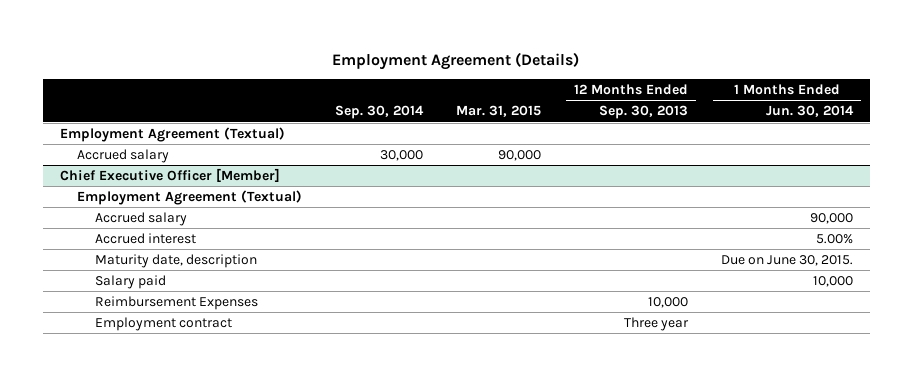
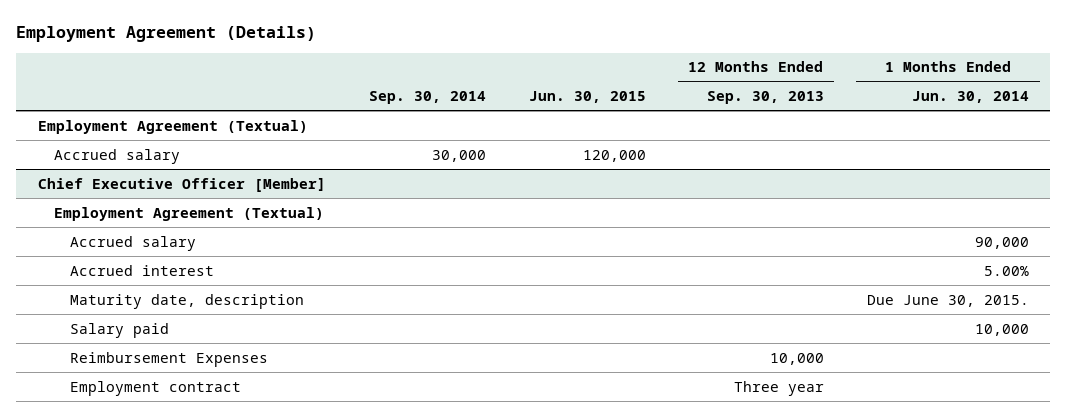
[456,105,542,118] Mar. 31, 2015 -> none
none -> [528,91,646,104] Jun. 30, 2015
[721,255,854,267] Due on June 30, 2015. -> [866,294,1029,307] Due June 30, 2015.

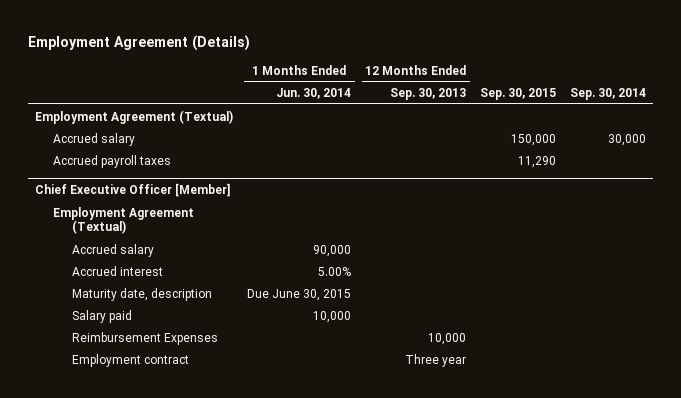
[528,91,646,104] Jun. 30, 2015 -> none
none -> [480,88,557,101] Sep. 30, 2015
none -> [53,154,172,168] Accrued payroll taxes
[866,294,1029,307] Due June 30, 2015. -> [247,288,352,301] Due June 30, 2015

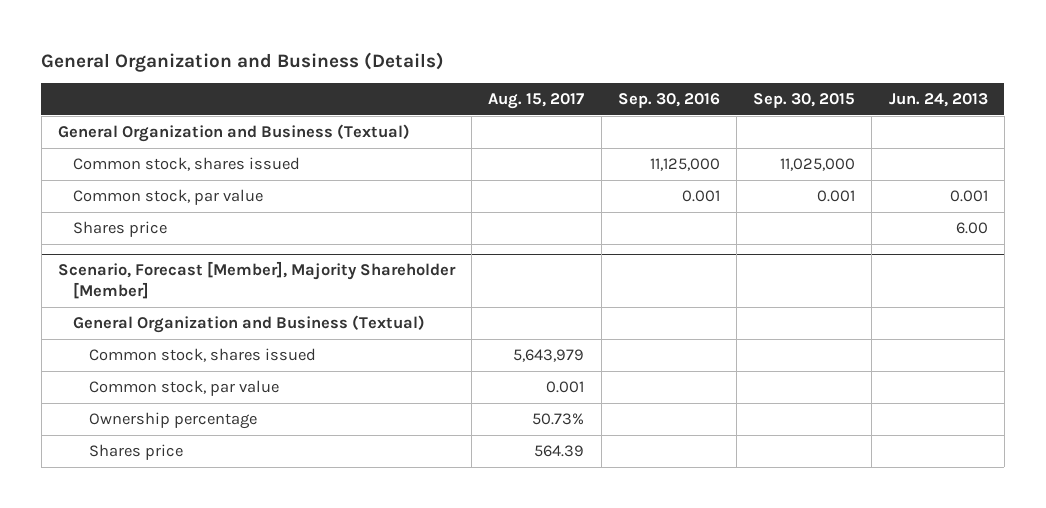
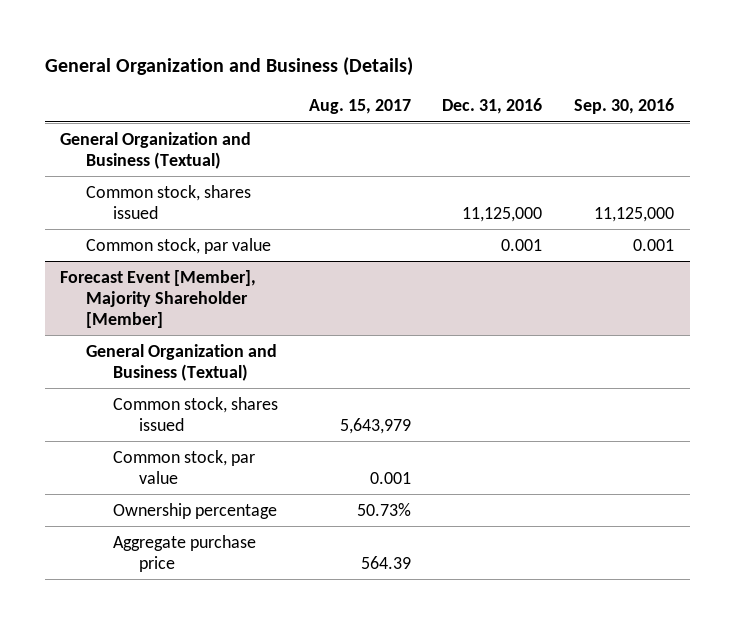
[753,93,856,109] Sep. 30, 2015 -> none
[888,93,988,108] Jun. 24, 2013 -> none
none -> [442,98,543,115] Dec. 31, 2016
[73,221,168,238] Shares price -> none
[57,261,456,300] Scenario, Forecast [Member], Majority Shareholder [Member] -> [60,269,257,328] Forecast Event [Member], Majority Shareholder [Member]
[88,444,183,461] Shares price -> [112,534,256,572] Aggregate purchase price

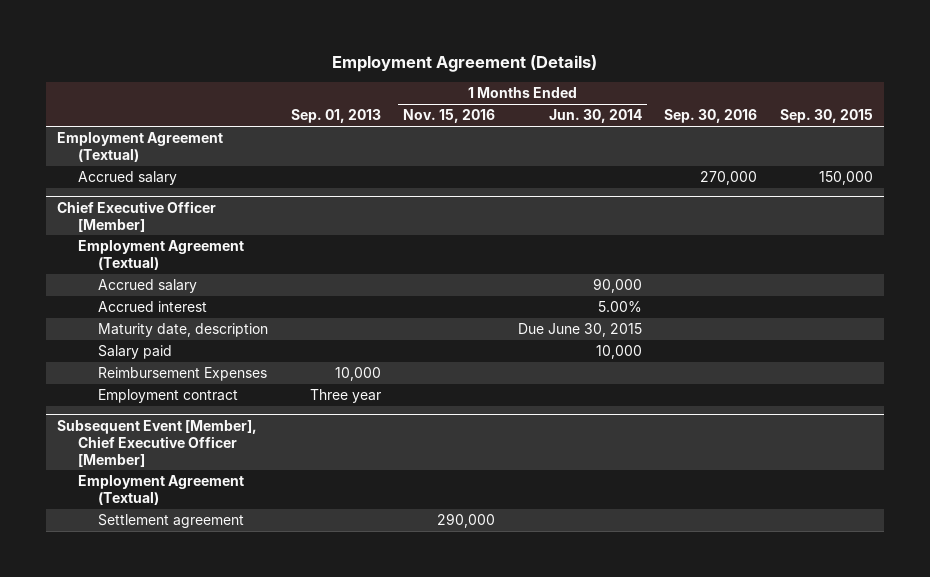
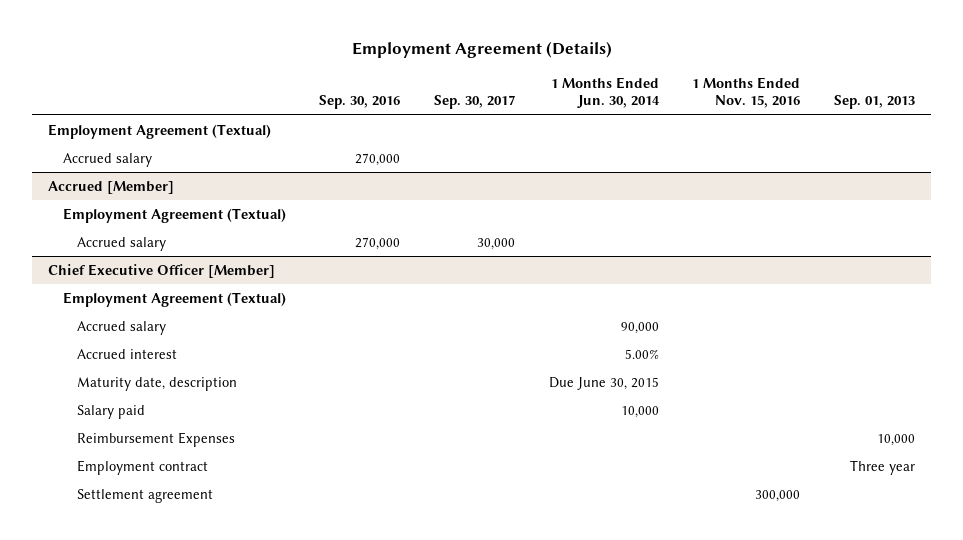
[779,109,873,124] Sep. 30, 2015 -> none
none -> [433,95,515,110] Sep. 30, 2017
none -> [48,180,175,194] Accrued [Member]
none -> [62,207,286,223] Employment Agreement (Textual)
none -> [77,236,167,251] Accrued salary
[57,419,258,467] Subsequent Event [Member], Chief Executive Officer [Member] -> none
[77,475,244,506] Employment Agreement (Textual) -> none
[98,514,245,529] Settlement agreement -> none
none -> [77,488,214,503] Settlement agreement

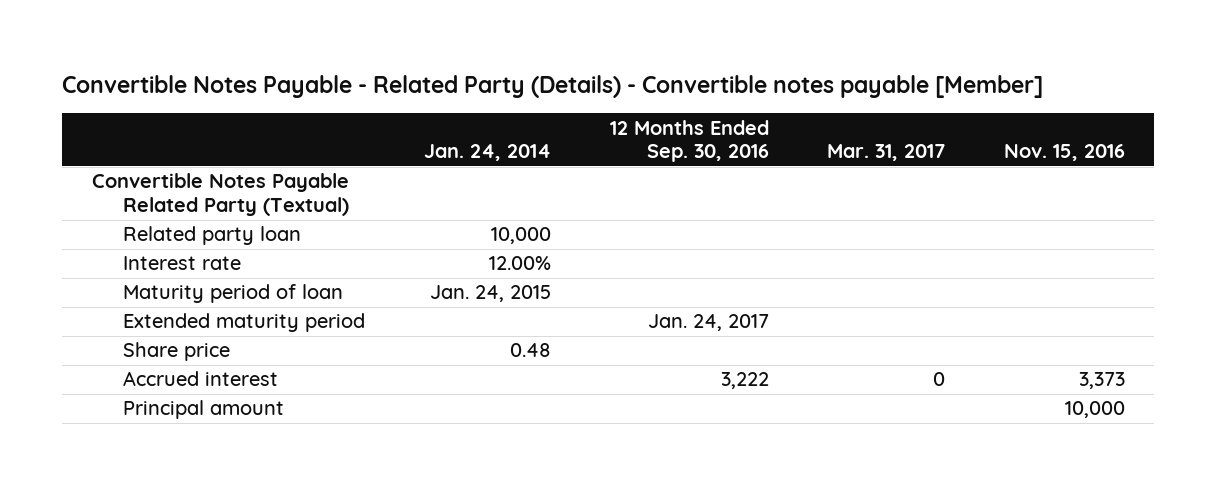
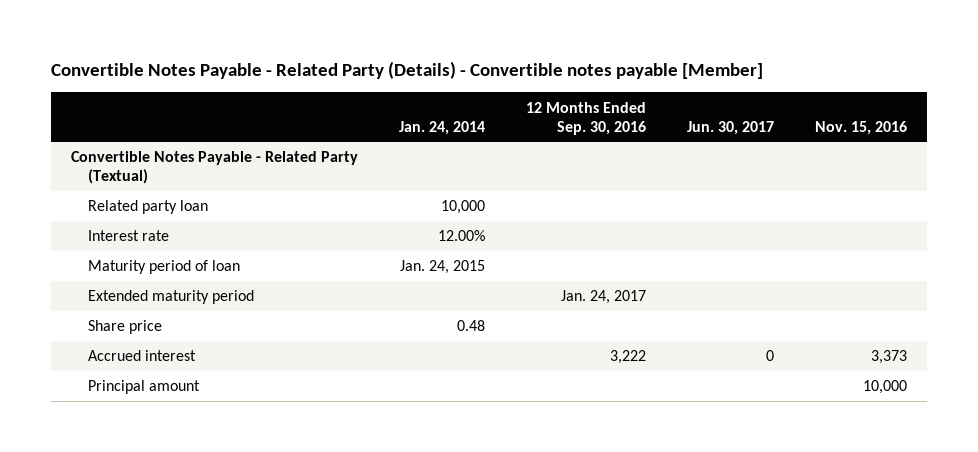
[827,144,946,162] Mar. 31, 2017 -> none
none -> [686,120,774,135] Jun. 30, 2017
[91,173,350,217] Convertible Notes Payable Related Party (Textual) -> [71,151,359,185] Convertible Notes Payable - Related Party (Textual)

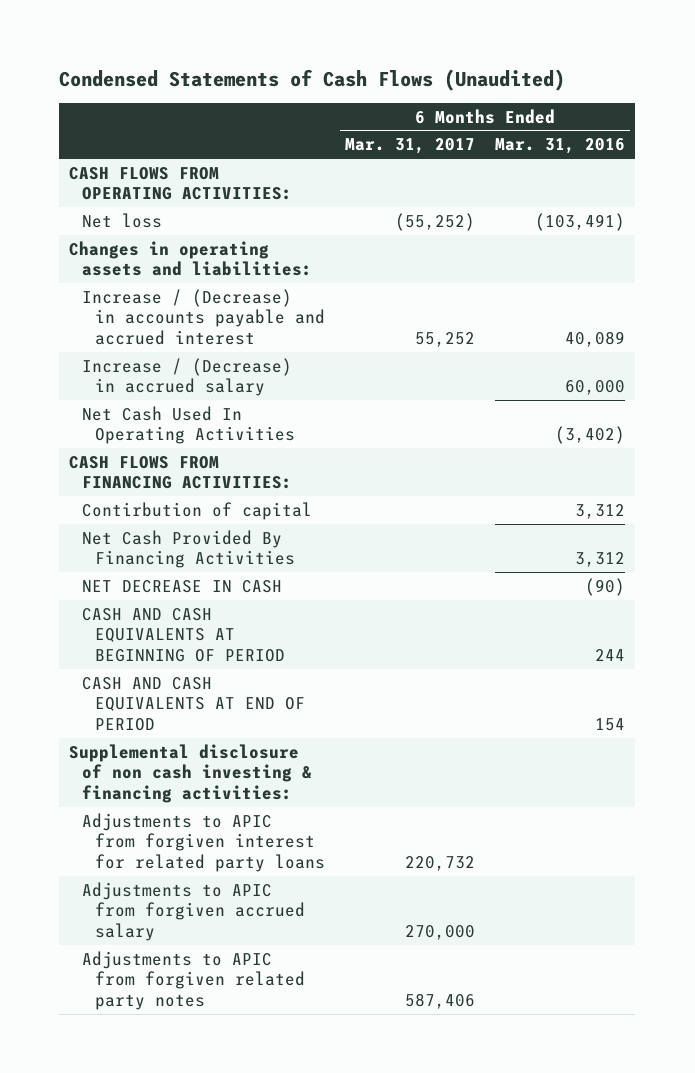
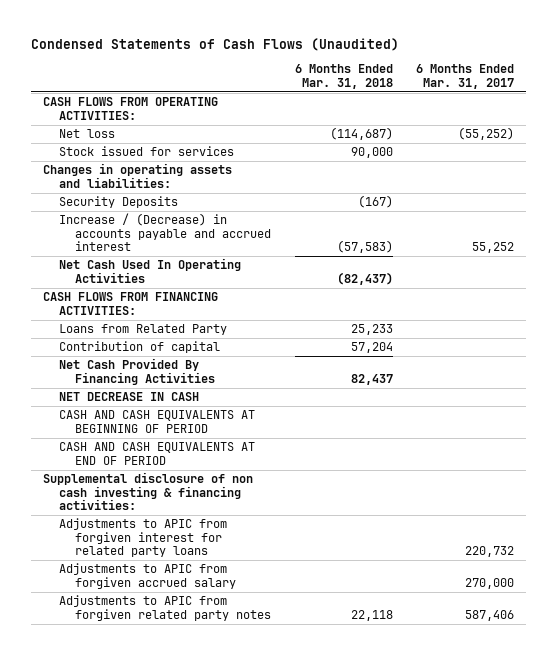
[495,138,626,155] Mar. 31, 2016 -> none
none -> [294,64,393,89] 6 Months Ended Mar. 31, 2018
none -> [58,146,234,157] Stock issued for services
none -> [58,196,178,209] Security Deposits
[82,357,293,397] Increase / (Decrease) in accrued salary -> none
none -> [58,324,227,336] Loans from Related Party
[82,501,313,520] Contirbution of capital -> [58,341,220,354] Contribution of capital

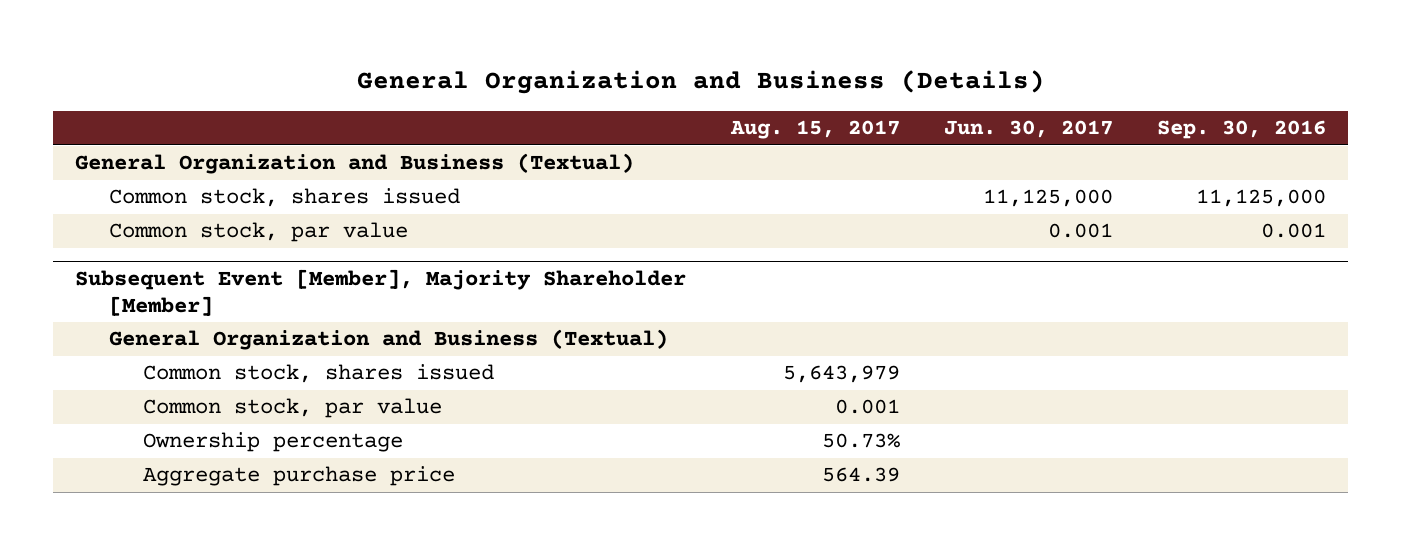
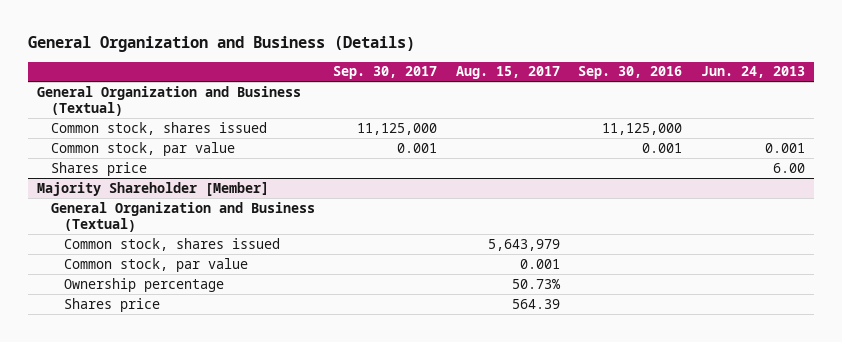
[943,120,1113,139] Jun. 30, 2017 -> none
none -> [333,66,438,80] Sep. 30, 2017
none -> [701,66,806,79] Jun. 24, 2013
none -> [50,161,147,176] Shares price
[75,268,687,316] Subsequent Event [Member], Majority Shareholder [Member] -> [37,181,270,196] Majority Shareholder [Member]
[143,466,456,487] Aggregate purchase price -> [64,297,161,312] Shares price

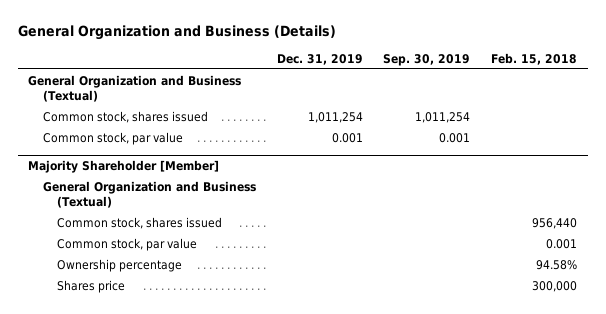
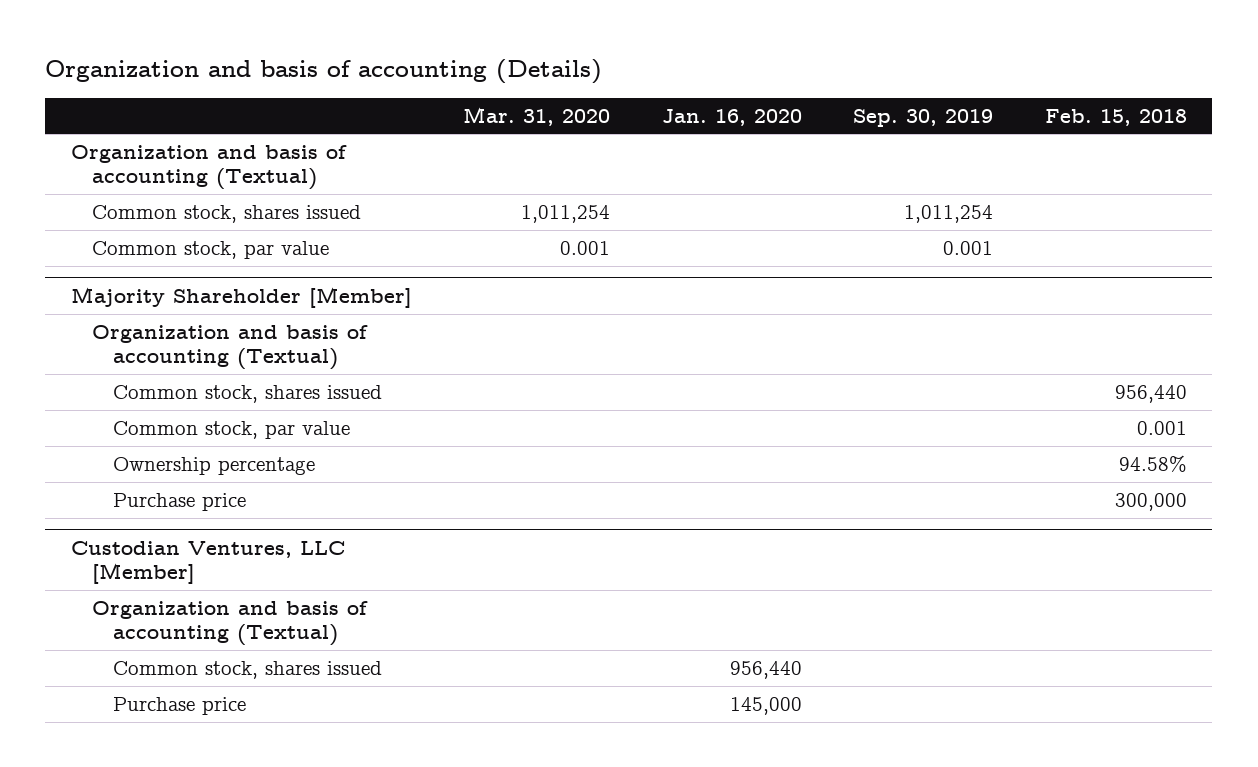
[17,25,336,41] General Organization and Business (Details) -> [45,59,603,85] Organization and basis of accounting (Details)
[276,53,363,65] Dec. 31, 2019 -> none
none -> [463,106,611,126] Mar. 31, 2020
none -> [661,108,802,126] Jan. 16, 2020
[28,74,242,102] General Organization and Business (Textual) -> none
none -> [70,144,347,190] Organization and basis of accounting (Textual)
[42,180,256,208] General Organization and Business (Textual) -> none
none -> [92,324,369,370] Organization and basis of accounting (Textual)
[57,279,126,293] Shares price -> none
none -> [113,492,247,511] Purchase price
none -> [70,540,345,584] Custodian Ventures, LLC [Member]
none -> [92,600,369,646] Organization and basis of accounting (Textual)
none -> [113,660,383,679] Common stock, shares issued
none -> [113,696,247,715] Purchase price

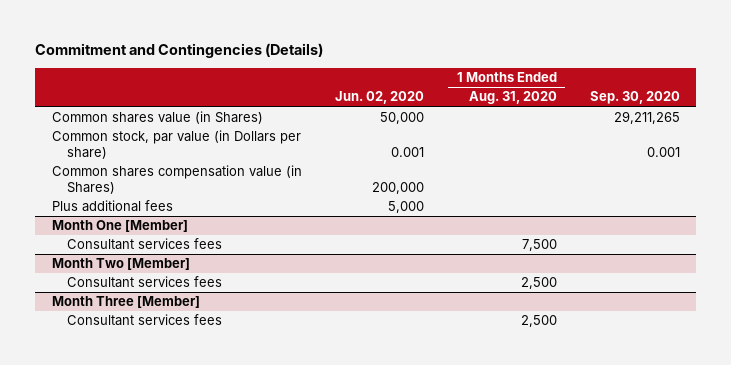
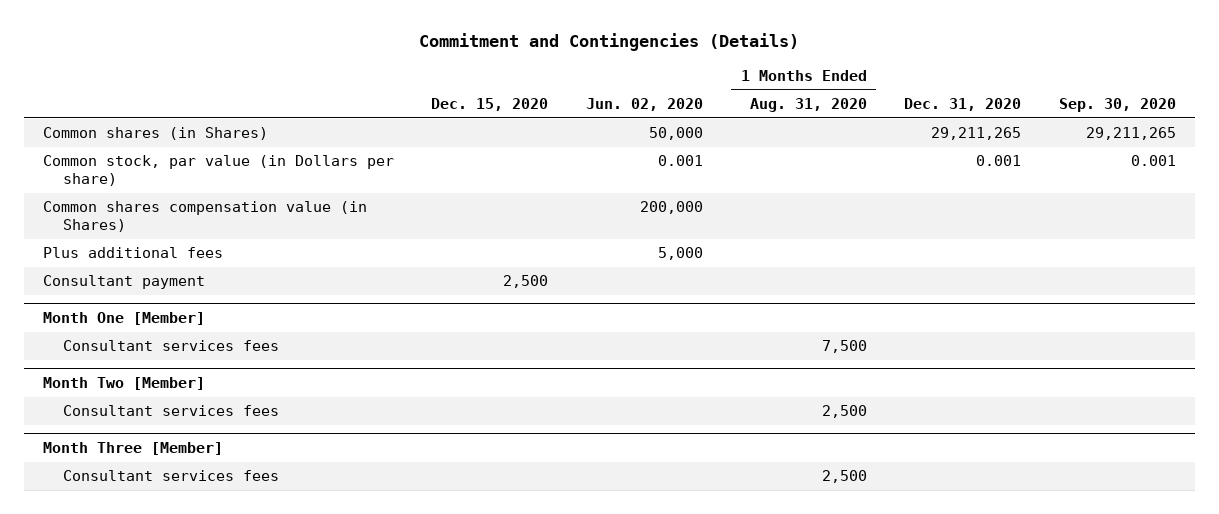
none -> [431,98,549,112] Dec. 15, 2020
none -> [904,98,1022,112] Dec. 31, 2020
[51,111,263,125] Common shares value (in Shares) -> [42,127,268,141] Common shares (in Shares)
none -> [42,275,205,290] Consultant payment

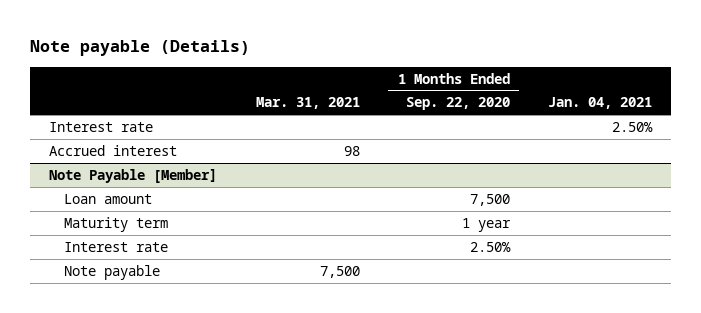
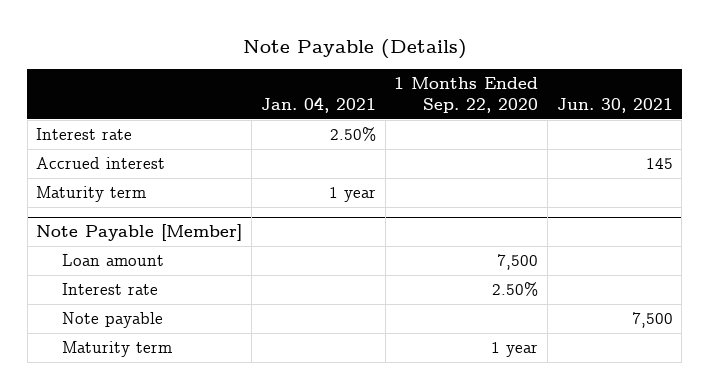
[30,40,251,57] Note payable (Details) -> [242,38,467,59] Note Payable (Details)
[255,97,360,110] Mar. 31, 2021 -> none
none -> [556,98,673,114] Jun. 30, 2021
none -> [36,186,147,203] Maturity term
[63,216,168,232] Maturity term -> [61,341,172,358] Maturity term

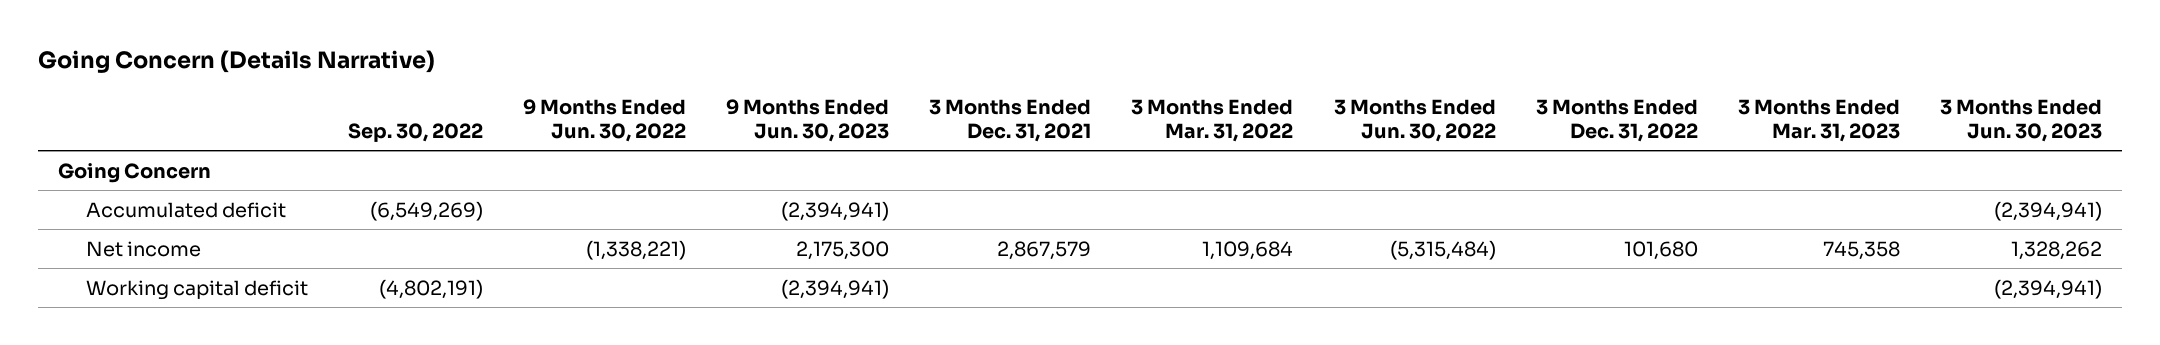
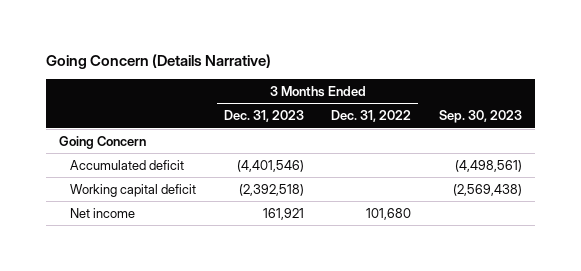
[347,123,483,143] Sep. 30, 2022 -> none
[522,99,686,143] 9 Months Ended Jun. 30, 2022 -> none
[726,99,890,143] 9 Months Ended Jun. 30, 2023 -> none
[929,99,1092,143] 3 Months Ended Dec. 31, 2021 -> none
[1131,99,1294,143] 3 Months Ended Mar. 31, 2022 -> none
[1333,99,1496,143] 3 Months Ended Jun. 30, 2022 -> none
[1738,99,1901,143] 3 Months Ended Mar. 31, 2023 -> none
[1940,99,2103,143] 3 Months Ended Jun. 30, 2023 -> none
none -> [223,110,304,123] Dec. 31, 2023
none -> [438,110,522,124] Sep. 30, 2023
[85,240,201,257] Net income -> [70,207,136,218] Net income

